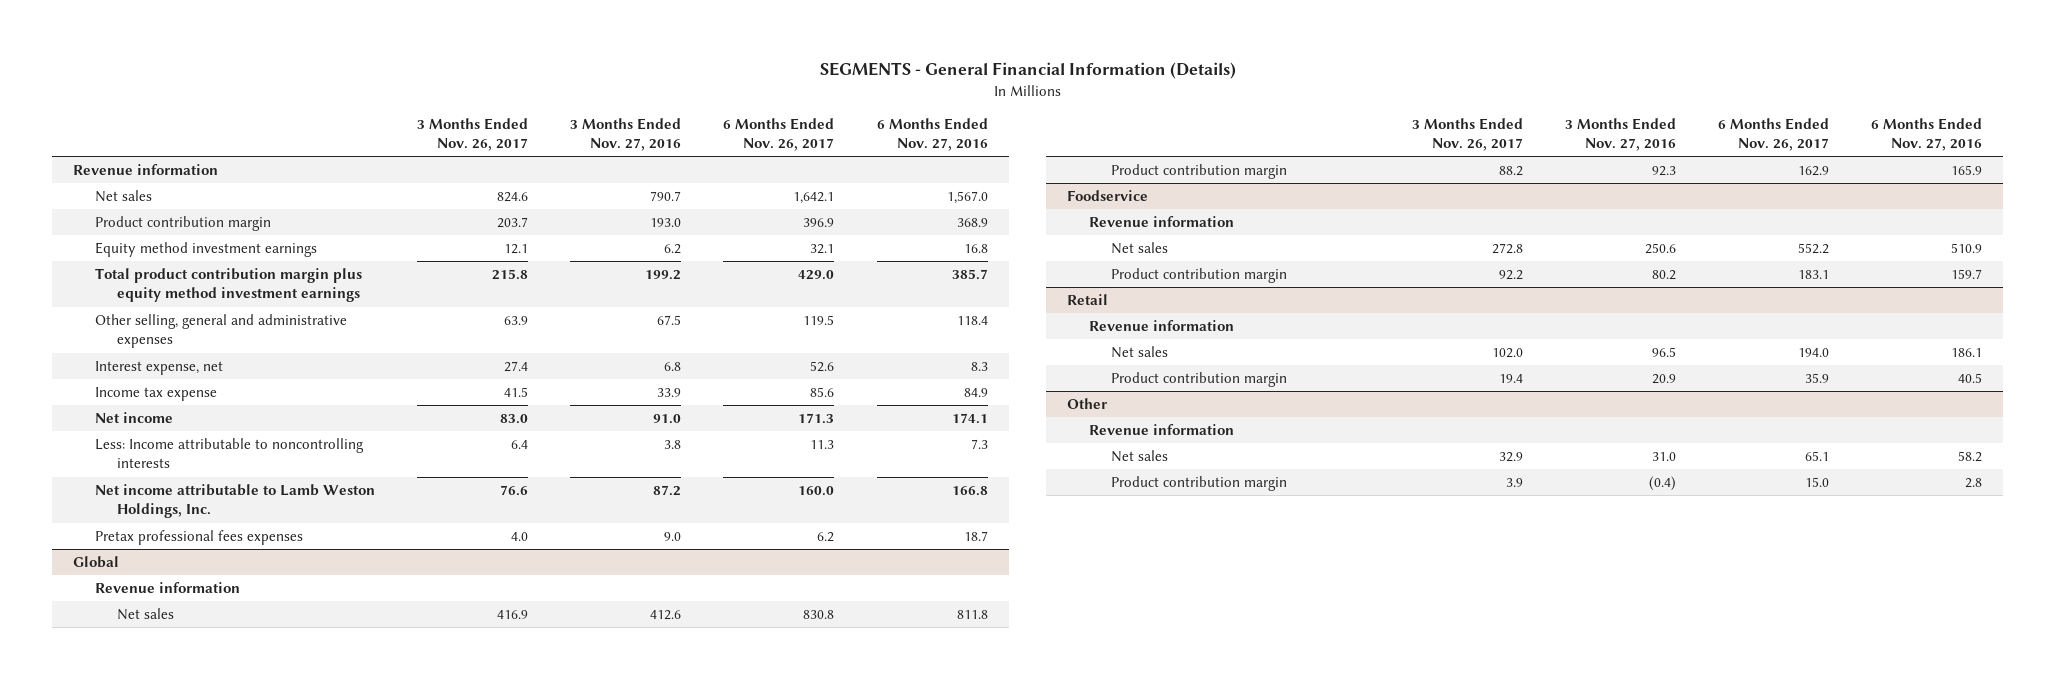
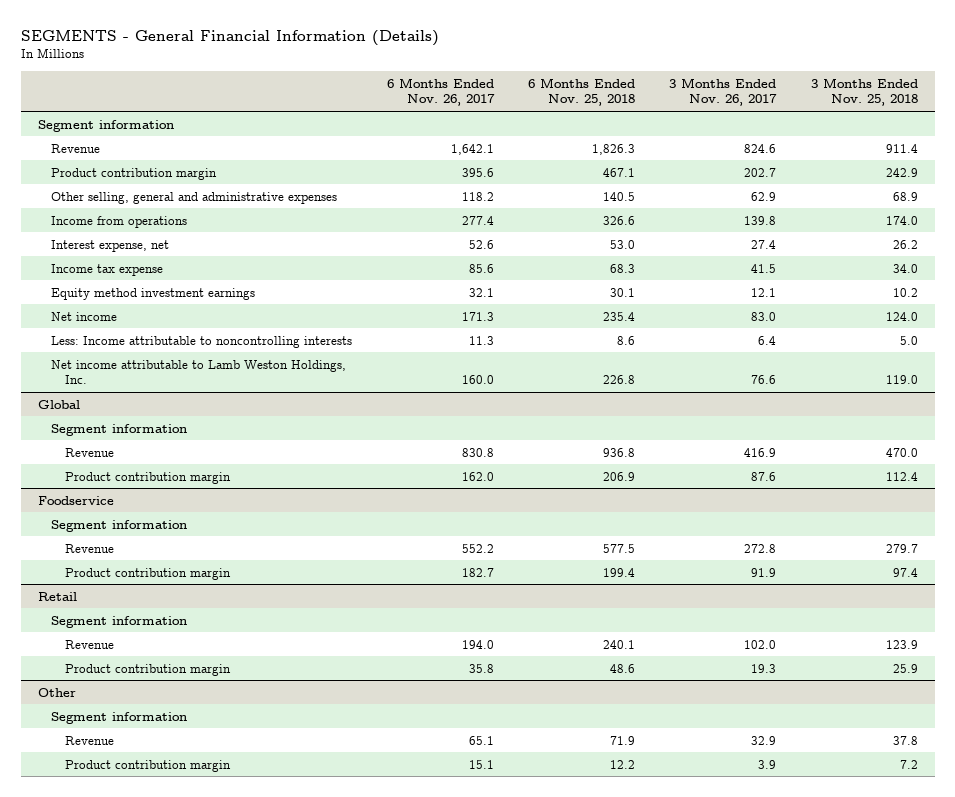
[570,117,682,152] 3 Months Ended Nov. 27, 2016 -> none
[876,117,988,152] 6 Months Ended Nov. 27, 2016 -> none
none -> [528,77,636,107] 6 Months Ended Nov. 25, 2018
none -> [810,77,918,107] 3 Months Ended Nov. 25, 2018
[94,267,362,303] Total product contribution margin plus equity method investment earnings -> none
[72,163,218,175] Revenue information -> [37,119,174,132] Segment information
[94,189,152,202] Net sales -> [51,143,101,153] Revenue
[496,216,528,228] 203.7 -> [744,167,777,177] 202.7
[803,217,835,227] 396.9 -> [461,167,494,177] 395.6
[503,315,528,325] 63.9 -> [751,191,777,201] 62.9
[803,314,835,325] 119.5 -> [461,191,494,201] 118.2
none -> [51,215,188,228] Income from operations
[94,241,317,257] Equity method investment earnings -> [51,287,256,300] Equity method investment earnings
[94,529,303,545] Pretax professional fees expenses -> none
[94,581,240,593] Revenue information -> [51,423,188,436] Segment information
[116,607,174,620] Net sales -> [65,447,115,457] Revenue
[1498,165,1523,176] 88.2 -> [751,471,777,481] 87.6
[1797,165,1829,176] 162.9 -> [461,471,494,481] 162.0
[1089,215,1235,227] Revenue information -> [51,519,188,532] Segment information
[1111,241,1169,254] Net sales -> [65,543,115,553] Revenue
[1498,269,1523,280] 92.2 -> [751,567,777,577] 91.9
[1797,269,1829,279] 183.1 -> [461,567,494,577] 182.7
[1089,319,1235,331] Revenue information -> [51,615,188,628] Segment information
[1111,345,1169,358] Net sales -> [65,639,115,649] Revenue
[1498,373,1523,383] 19.4 -> [751,663,777,673] 19.3
[1804,372,1829,383] 35.9 -> [468,663,494,673] 35.8
[1089,423,1235,435] Revenue information -> [51,711,188,724] Segment information
[1111,449,1169,462] Net sales -> [65,735,115,745] Revenue
[1804,476,1829,487] 15.0 -> [468,759,494,769] 15.1

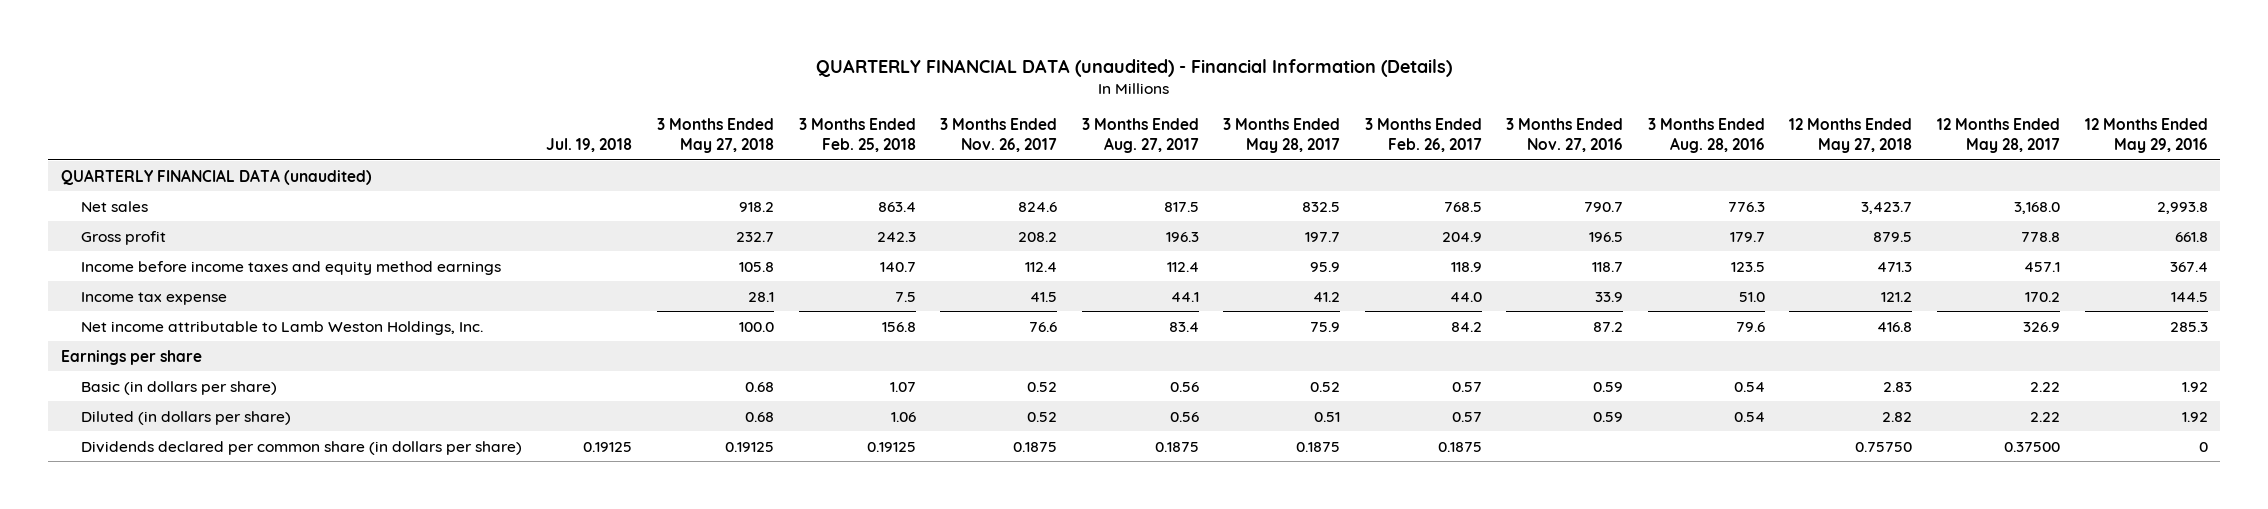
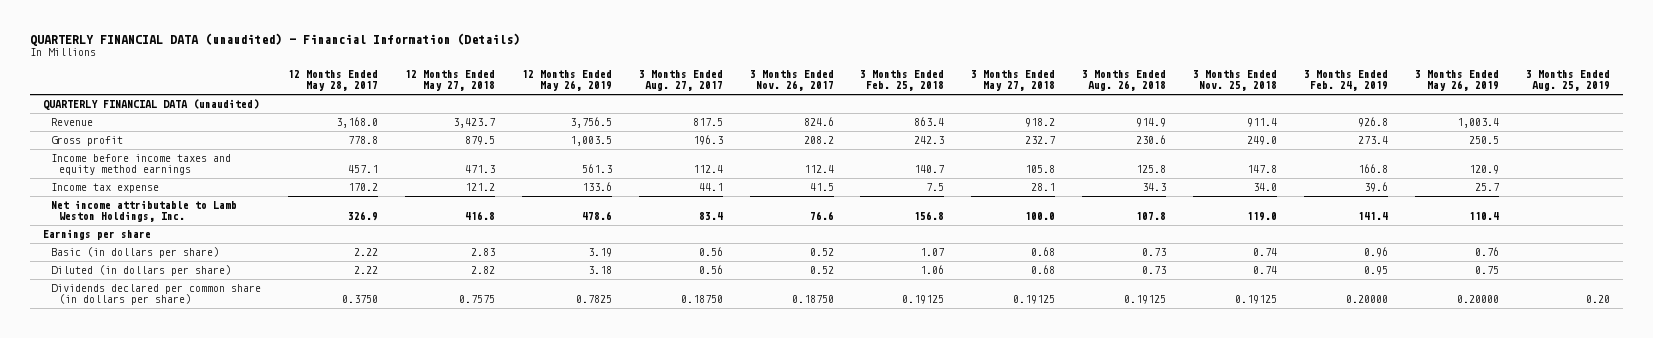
[546,138,633,153] Jul. 19, 2018 -> none
[1223,118,1341,154] 3 Months Ended May 28, 2017 -> none
[1364,118,1482,153] 3 Months Ended Feb. 26, 2017 -> none
[1506,118,1624,153] 3 Months Ended Nov. 27, 2016 -> none
[1647,118,1765,154] 3 Months Ended Aug. 28, 2016 -> none
[2084,118,2208,154] 12 Months Ended May 29, 2016 -> none
none -> [521,70,612,92] 12 Months Ended May 26, 2019
none -> [1082,70,1167,92] 3 Months Ended Aug. 26, 2018
none -> [1193,70,1278,92] 3 Months Ended Nov. 25, 2018
none -> [1303,70,1388,92] 3 Months Ended Feb. 24, 2019
none -> [1414,70,1499,92] 3 Months Ended May 26, 2019
none -> [1525,70,1610,92] 3 Months Ended Aug. 25, 2019
[80,200,148,212] Net sales -> [51,118,94,127] Revenue
[1013,441,1058,452] 0.1875 -> [791,295,834,304] 0.18750
[1154,441,1199,452] 0.1875 -> [680,295,723,304] 0.18750
[1855,441,1913,452] 0.75750 -> [459,295,496,304] 0.7575
[2004,441,2061,452] 0.37500 -> [342,295,379,304] 0.3750

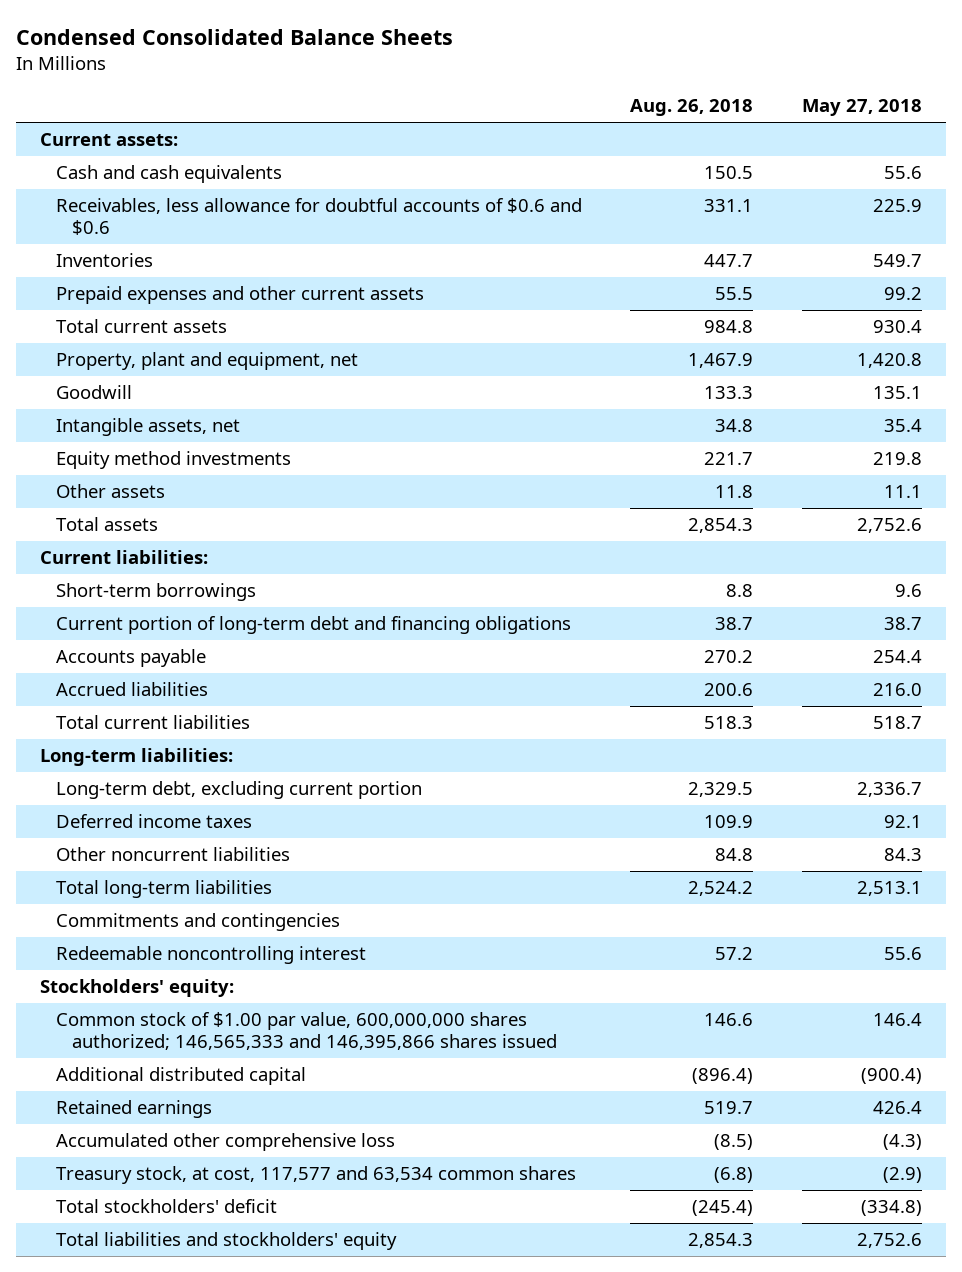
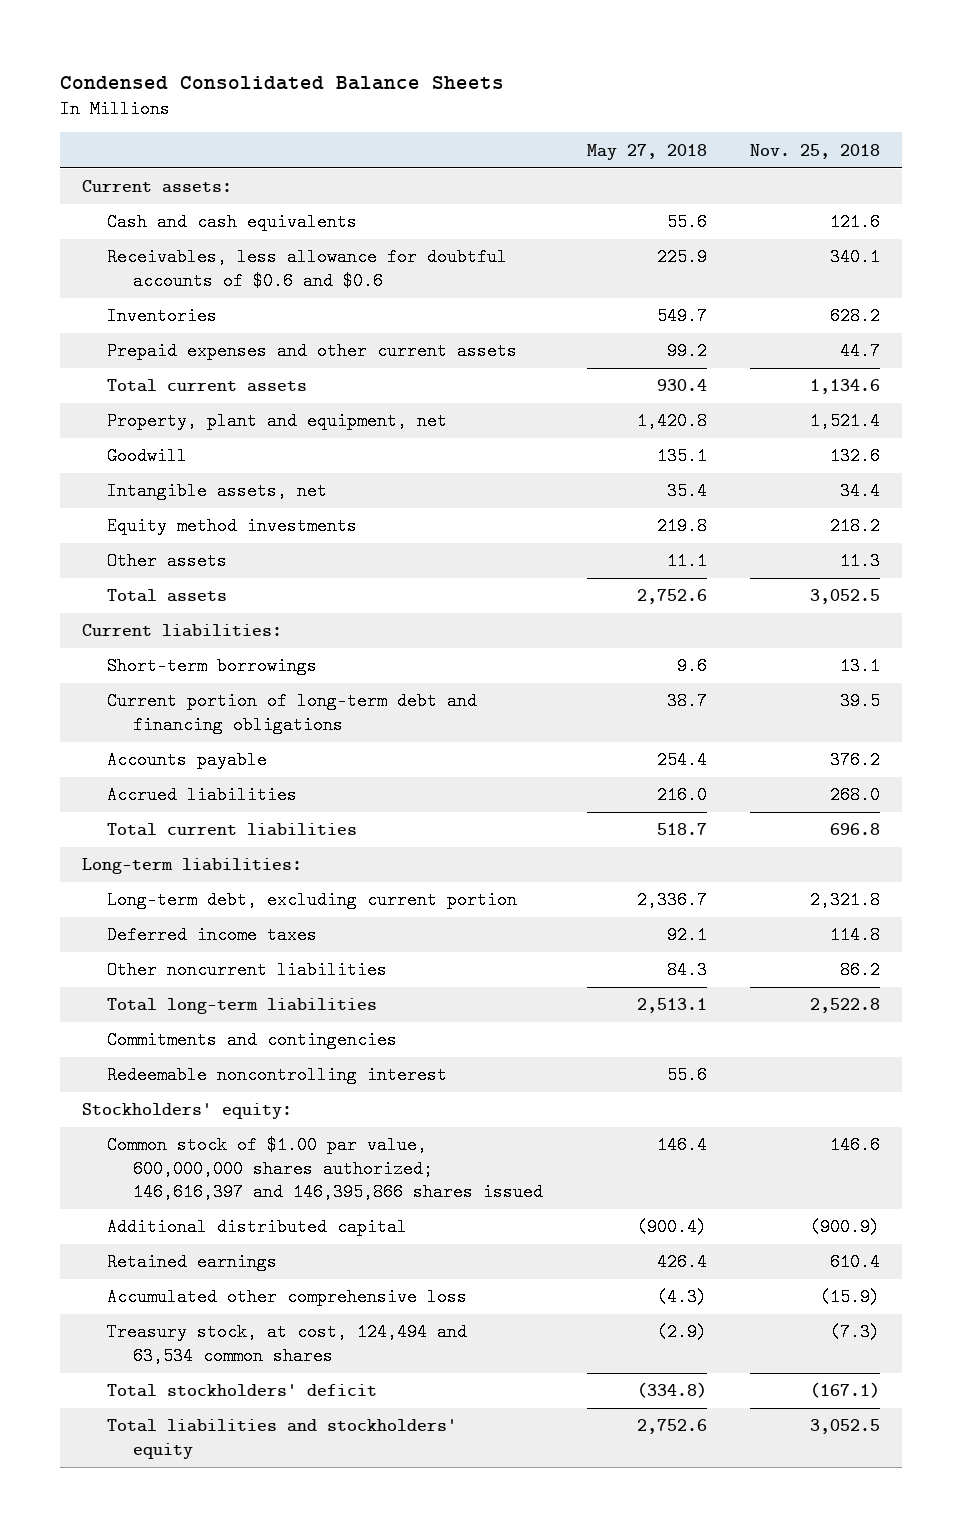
[630,99,754,117] Aug. 26, 2018 -> none
none -> [750,143,881,159] Nov. 25, 2018
[56,1012,558,1051] Common stock of $1.00 par value, 600,000,000 shares authorized; 146,565,333 and 146,395,866 shares issued -> [107,1136,543,1201] Common stock of $1.00 par value, 600,000,000 shares authorized; 146,616,397 and 146,395,866 shares issued
[56,1166,577,1185] Treasury stock, at cost, 117,577 and 63,534 common shares -> [107,1323,468,1365] Treasury stock, at cost, 124,494 and 63,534 common shares

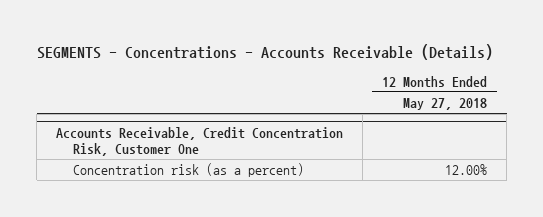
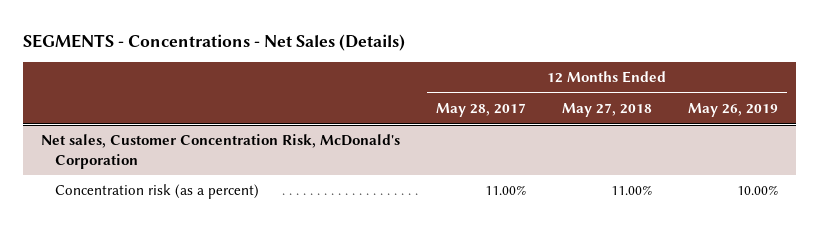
[36,44,493,61] SEGMENTS - Concentrations - Accounts Receivable (Details) -> [23,33,406,51] SEGMENTS - Concentrations - Net Sales (Details)
none -> [436,103,527,118] May 28, 2017
none -> [688,103,779,118] May 26, 2019
[56,126,344,156] Accounts Receivable, Credit Concentration Risk, Customer One -> none
none -> [41,134,401,169] Net sales, Customer Concentration Risk, McDonald's Corporation
[445,163,488,175] 12.00% -> [611,185,653,196] 11.00%

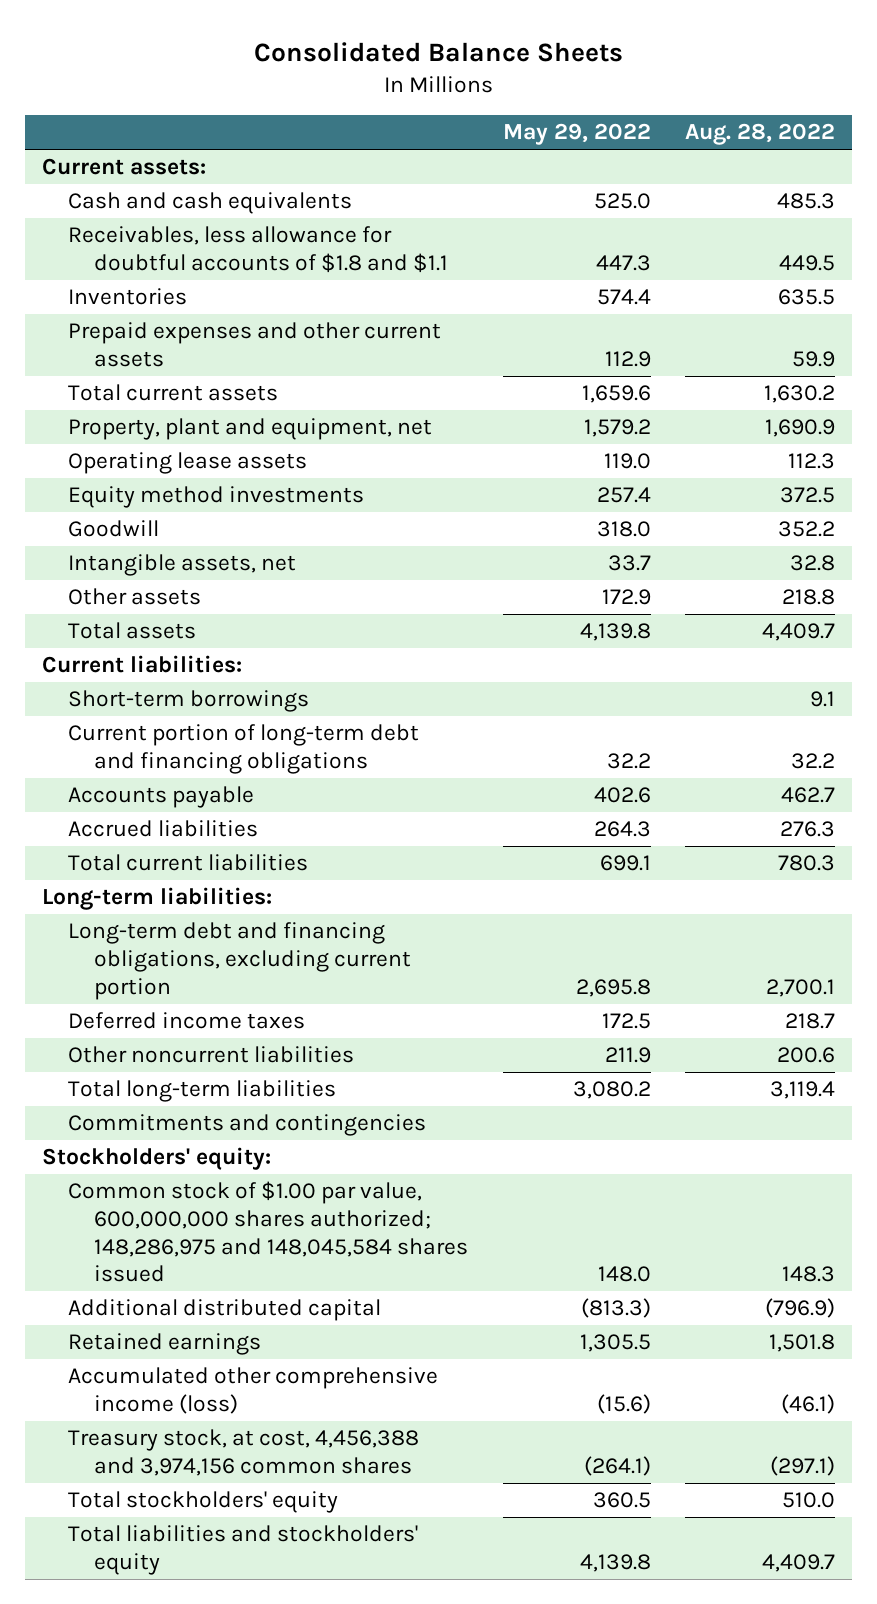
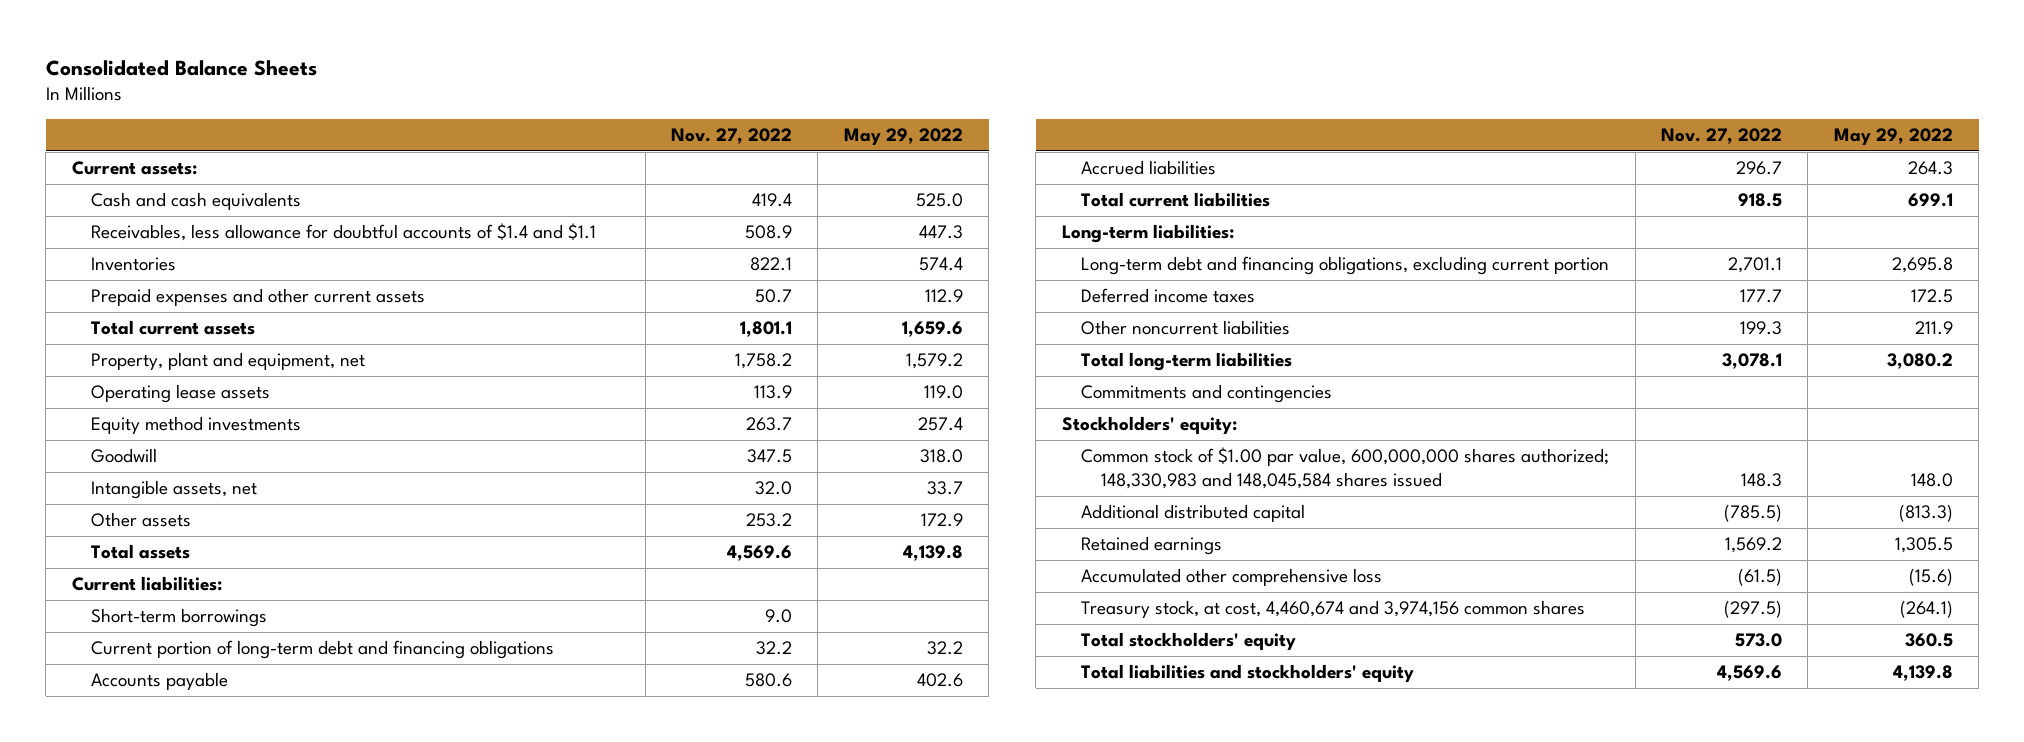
[684,123,835,146] Aug. 28, 2022 -> none
none -> [671,128,793,145] Nov. 27, 2022
[68,226,449,274] Receivables, less allowance for doubtful accounts of $1.8 and $1.1 -> [91,223,597,242] Receivables, less allowance for doubtful accounts of $1.4 and $1.1
[68,1181,469,1283] Common stock of $1.00 par value, 600,000,000 shares authorized; 148,286,975 and 148,045,584 shares issued -> [1081,447,1610,490] Common stock of $1.00 par value, 600,000,000 shares authorized; 148,330,983 and 148,045,584 shares issued
[68,1367,439,1415] Accumulated other comprehensive income (loss) -> [1081,568,1383,587] Accumulated other comprehensive loss
[68,1429,420,1477] Treasury stock, at cost, 4,456,388 and 3,974,156 common shares -> [1081,600,1586,619] Treasury stock, at cost, 4,460,674 and 3,974,156 common shares

